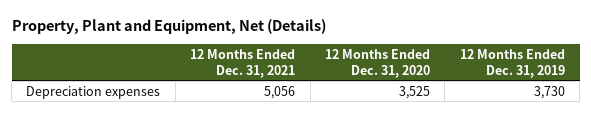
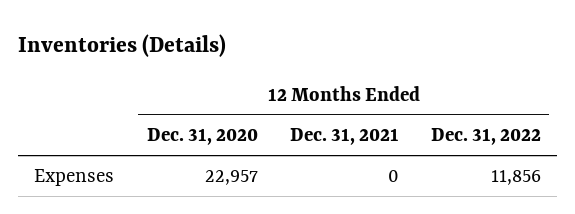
[11,19,326,35] Property, Plant and Equipment, Net (Details) -> [18,34,227,58] Inventories (Details)
[459,48,565,78] 12 Months Ended Dec. 31, 2019 -> none
none -> [430,128,541,146] Dec. 31, 2022
[26,85,161,99] Depreciation expenses -> [34,169,115,187] Expenses
[264,85,296,99] 5,056 -> [387,170,399,183] 0
[398,85,430,99] 3,525 -> [204,170,258,186] 22,957

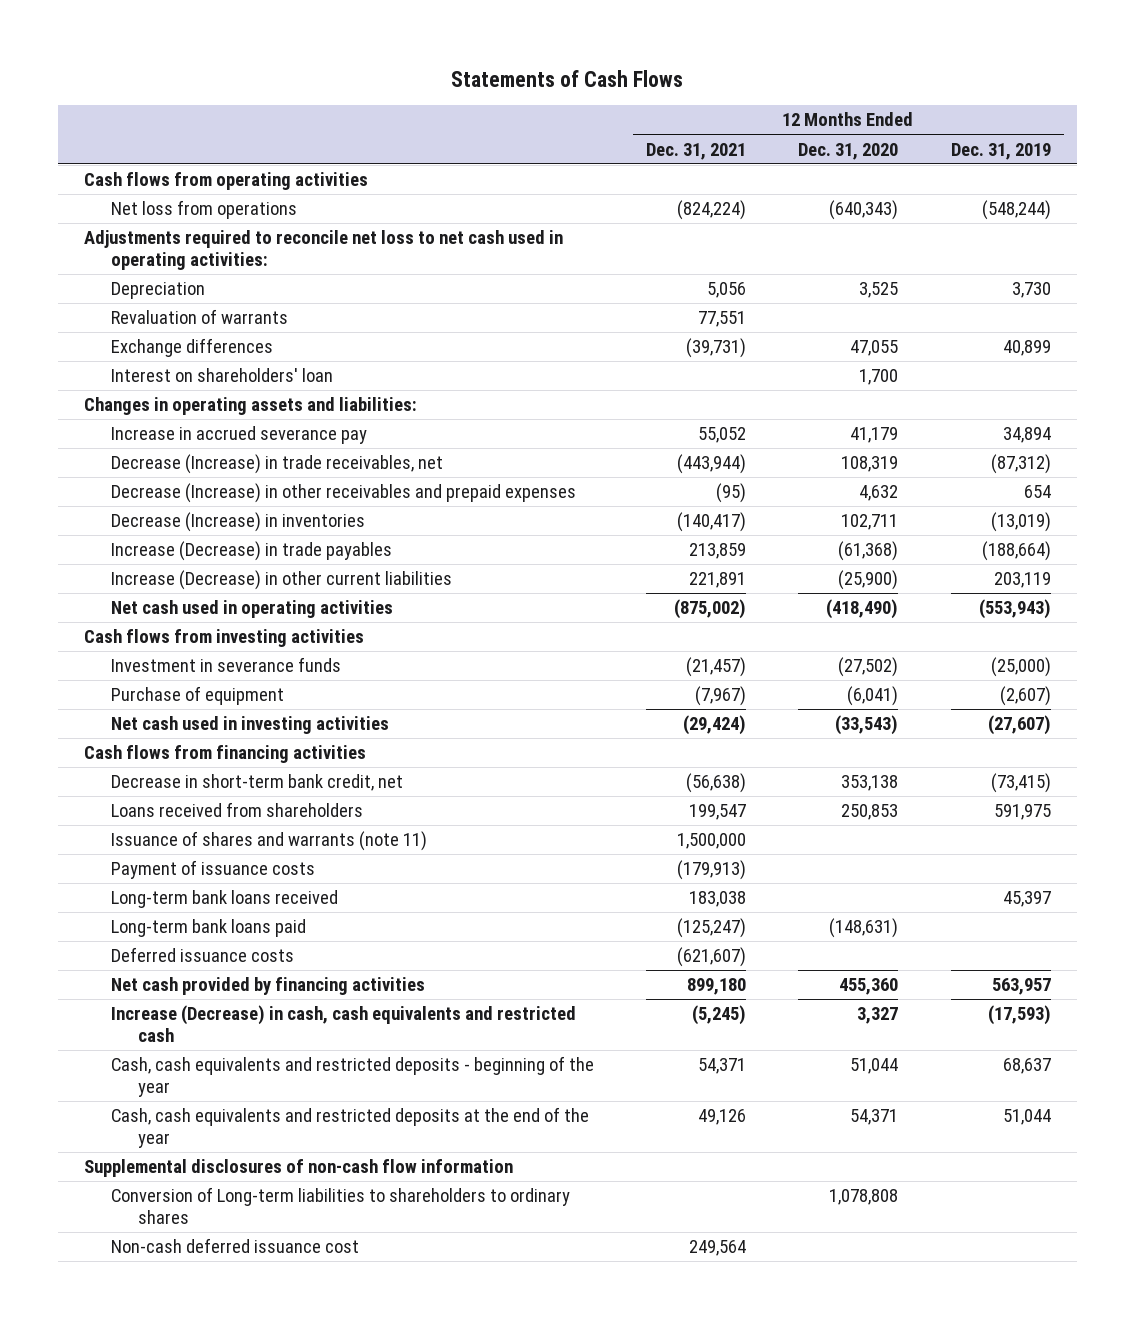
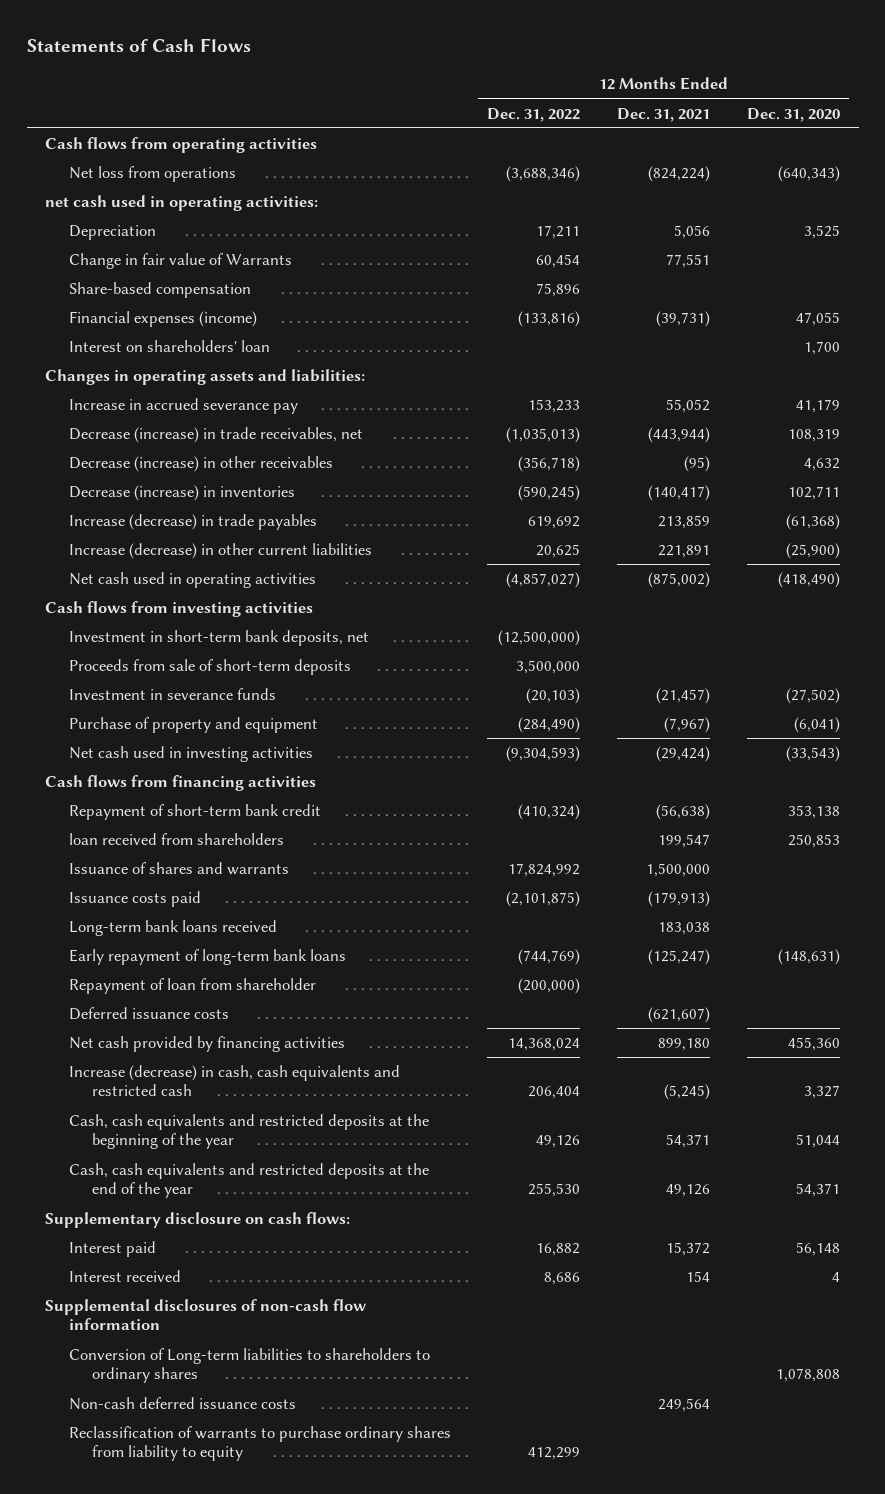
[950,142,1051,160] Dec. 31, 2019 -> none
none -> [487,107,581,122] Dec. 31, 2022
[84,230,564,270] Adjustments required to reconcile net loss to net cash used in operating activities: -> [45,195,319,212] net cash used in operating activities:
[111,309,289,325] Revaluation of warrants -> [68,253,292,270] Change in fair value of Warrants
none -> [68,282,251,299] Share-based compensation
[111,338,274,358] Exchange differences -> [68,311,257,328] Financial expenses (income)
[111,454,444,475] Decrease (Increase) in trade receivables, net -> [68,427,363,444] Decrease (increase) in trade receivables, net
[111,483,577,504] Decrease (Increase) in other receivables and prepaid expenses -> [68,456,333,473] Decrease (increase) in other receivables
[111,512,366,533] Decrease (Increase) in inventories -> [68,485,295,502] Decrease (increase) in inventories
[111,541,393,562] Increase (Decrease) in trade payables -> [68,514,317,531] Increase (decrease) in trade payables
[111,570,453,591] Increase (Decrease) in other current liabilities -> [68,543,372,560] Increase (decrease) in other current liabilities
none -> [68,630,369,647] Investment in short-term bank deposits, net
none -> [68,659,351,676] Proceeds from sale of short-term deposits
[111,686,285,706] Purchase of equipment -> [68,717,318,734] Purchase of property and equipment
[111,774,404,792] Decrease in short-term bank credit, net -> [68,804,321,821] Repayment of short-term bank credit
[111,802,364,818] Loans received from shareholders -> [68,833,284,846] loan received from shareholders
[111,831,428,852] Issuance of shares and warrants (note 11) -> [68,862,289,876] Issuance of shares and warrants
[111,860,316,880] Payment of issuance costs -> [68,891,201,908] Issuance costs paid
[111,919,307,938] Long-term bank loans paid -> [68,949,346,966] Early repayment of long-term bank loans
none -> [68,978,316,995] Repayment of loan from shareholder
[111,1005,577,1042] Increase (Decrease) in cash, cash equivalents and restricted cash -> [68,1065,400,1097] Increase (decrease) in cash, cash equivalents and restricted cash
[111,1056,595,1097] Cash, cash equivalents and restricted deposits - beginning of the year -> [68,1114,429,1150] Cash, cash equivalents and restricted deposits at the beginning of the year
none -> [45,1212,351,1229] Supplementary disclosure on cash flows:
none -> [68,1241,156,1258] Interest paid
none -> [68,1270,181,1283] Interest received
[111,1238,360,1254] Non-cash deferred issuance cost -> [68,1397,296,1411] Non-cash deferred issuance costs
none -> [68,1426,451,1462] Reclassification of warrants to purchase ordinary shares from liability to equity

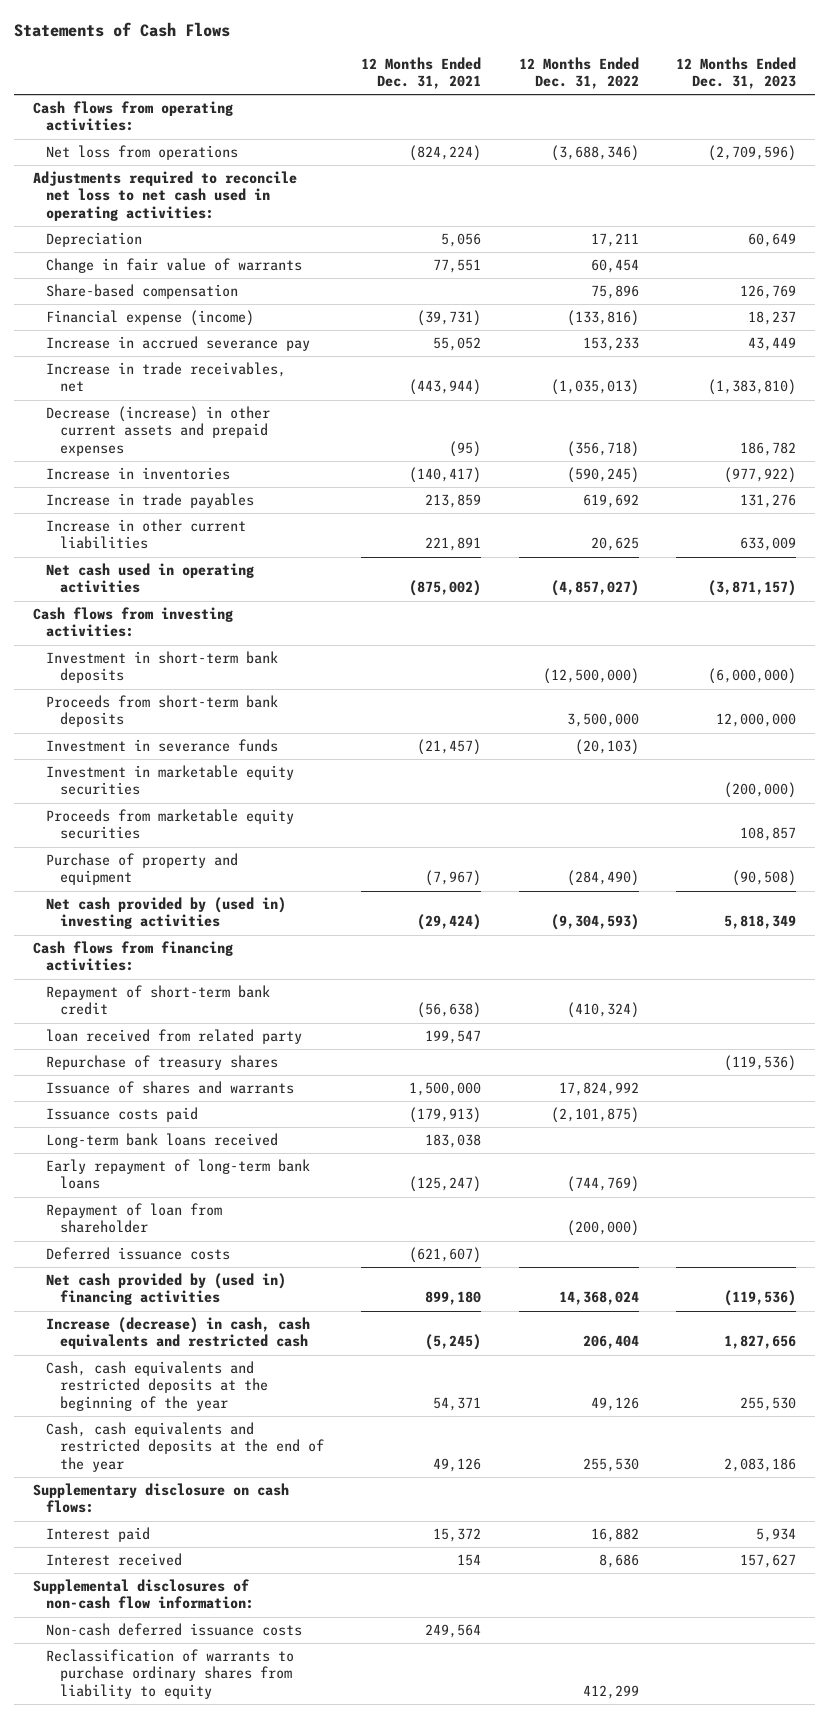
[747,107,841,122] Dec. 31, 2020 -> none
none -> [676,56,797,90] 12 Months Ended Dec. 31, 2023
[45,137,318,154] Cash flows from operating activities -> [32,101,233,132] Cash flows from operating activities:
[45,195,319,212] net cash used in operating activities: -> [32,171,297,221] Adjustments required to reconcile net loss to net cash used in operating activities:
[68,253,292,270] Change in fair value of Warrants -> [46,258,303,274] Change in fair value of warrants
[68,340,270,353] Interest on shareholders' loan -> none
[45,369,366,386] Changes in operating assets and liabilities: -> none
[68,311,257,328] Financial expenses (income) -> [46,310,255,327] Financial expense (income)
[68,456,333,473] Decrease (increase) in other receivables -> none
[68,427,363,444] Decrease (increase) in trade receivables, net -> [46,362,287,393] Increase in trade receivables, net
[68,485,295,502] Decrease (increase) in inventories -> [46,406,271,456] Decrease (increase) in other current assets and prepaid expenses
[518,485,581,502] (590,245) -> [566,440,639,457] (356,718)
[648,485,711,502] (140,417) -> [449,440,482,457] (95)
none -> [46,467,231,481] Increase in inventories
[68,514,317,531] Increase (decrease) in trade payables -> [46,493,255,509] Increase in trade payables
[68,543,372,560] Increase (decrease) in other current liabilities -> [46,519,247,550] Increase in other current liabilities
[45,601,314,618] Cash flows from investing activities -> [32,607,233,638] Cash flows from investing activities:
[68,630,369,647] Investment in short-term bank deposits, net -> [46,651,279,684] Investment in short-term bank deposits
[68,659,351,676] Proceeds from sale of short-term deposits -> [46,695,279,728] Proceeds from short-term bank deposits
none -> [46,765,295,796] Investment in marketable equity securities
none -> [46,809,295,840] Proceeds from marketable equity securities
[68,746,313,763] Net cash used in investing activities -> [46,897,287,930] Net cash provided by (used in) investing activities
[45,775,317,792] Cash flows from financing activities -> [32,941,233,972] Cash flows from financing activities:
[68,833,284,846] loan received from shareholders -> [46,1029,303,1045] loan received from related party
none -> [46,1055,279,1071] Repurchase of treasury shares
[68,1036,345,1053] Net cash provided by financing activities -> [46,1273,287,1306] Net cash provided by (used in) financing activities
[68,1348,430,1384] Conversion of Long-term liabilities to shareholders to ordinary shares -> none
[45,1299,368,1331] Supplemental disclosures of non-cash flow information -> [32,1579,255,1610] Supplemental disclosures of non-cash flow information:

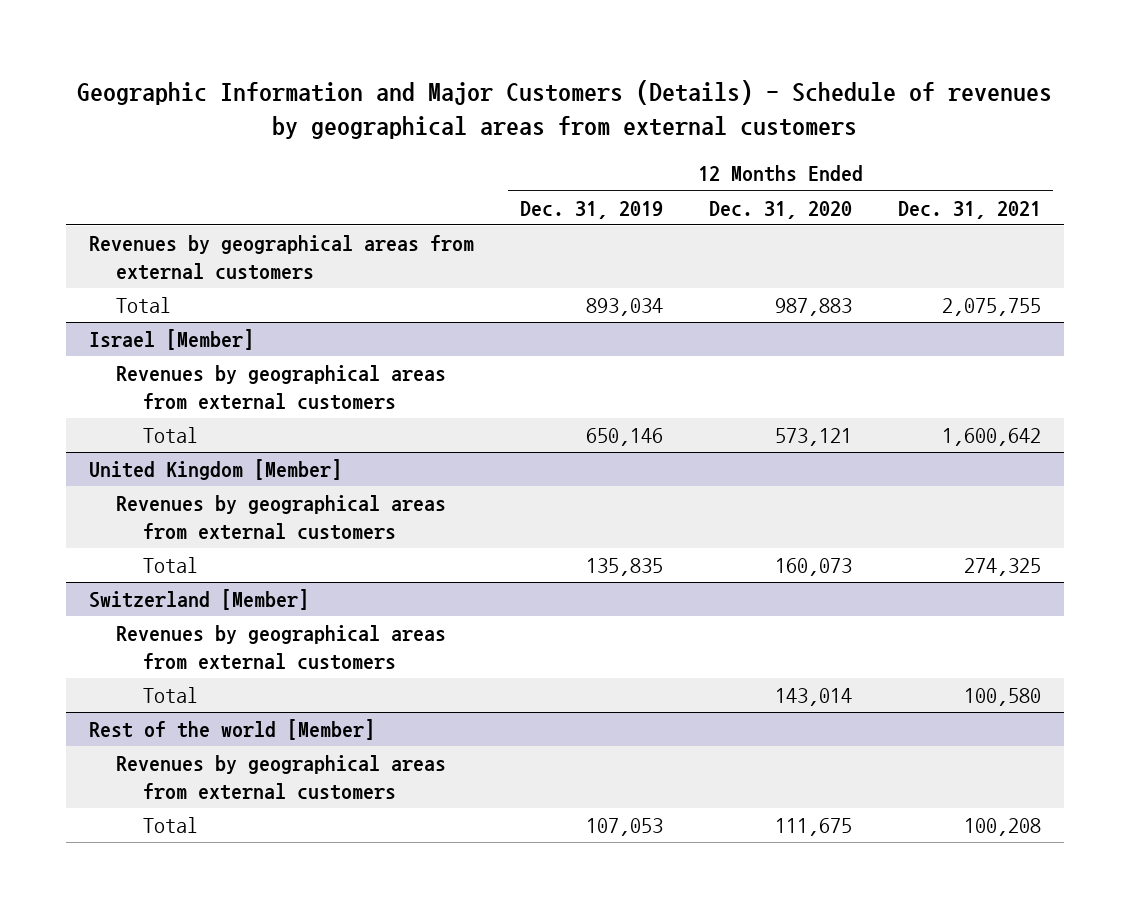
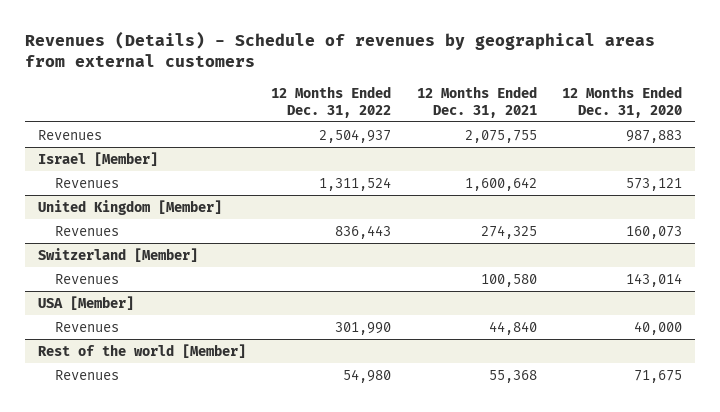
[76,79,1052,140] Geographic Information and Major Customers (Details) - Schedule of revenues by geographical areas from external customers -> [24,31,655,68] Revenues (Details) - Schedule of revenues by geographical areas from external customers
[519,200,663,219] Dec. 31, 2019 -> none
none -> [271,85,392,118] 12 Months Ended Dec. 31, 2022
[88,235,474,280] Revenues by geographical areas from external customers -> none
[115,297,171,314] Total -> [37,129,102,140] Revenues
[115,365,446,410] Revenues by geographical areas from external customers -> none
[142,427,198,444] Total -> [54,177,119,188] Revenues
[115,495,446,540] Revenues by geographical areas from external customers -> none
[142,557,198,574] Total -> [54,225,119,236] Revenues
[115,625,446,670] Revenues by geographical areas from external customers -> none
[142,687,198,704] Total -> [54,273,119,284] Revenues
none -> [37,295,134,310] USA [Member]
none -> [54,321,119,332] Revenues
[115,755,446,800] Revenues by geographical areas from external customers -> none
[142,817,198,834] Total -> none
none -> [54,369,119,380] Revenues

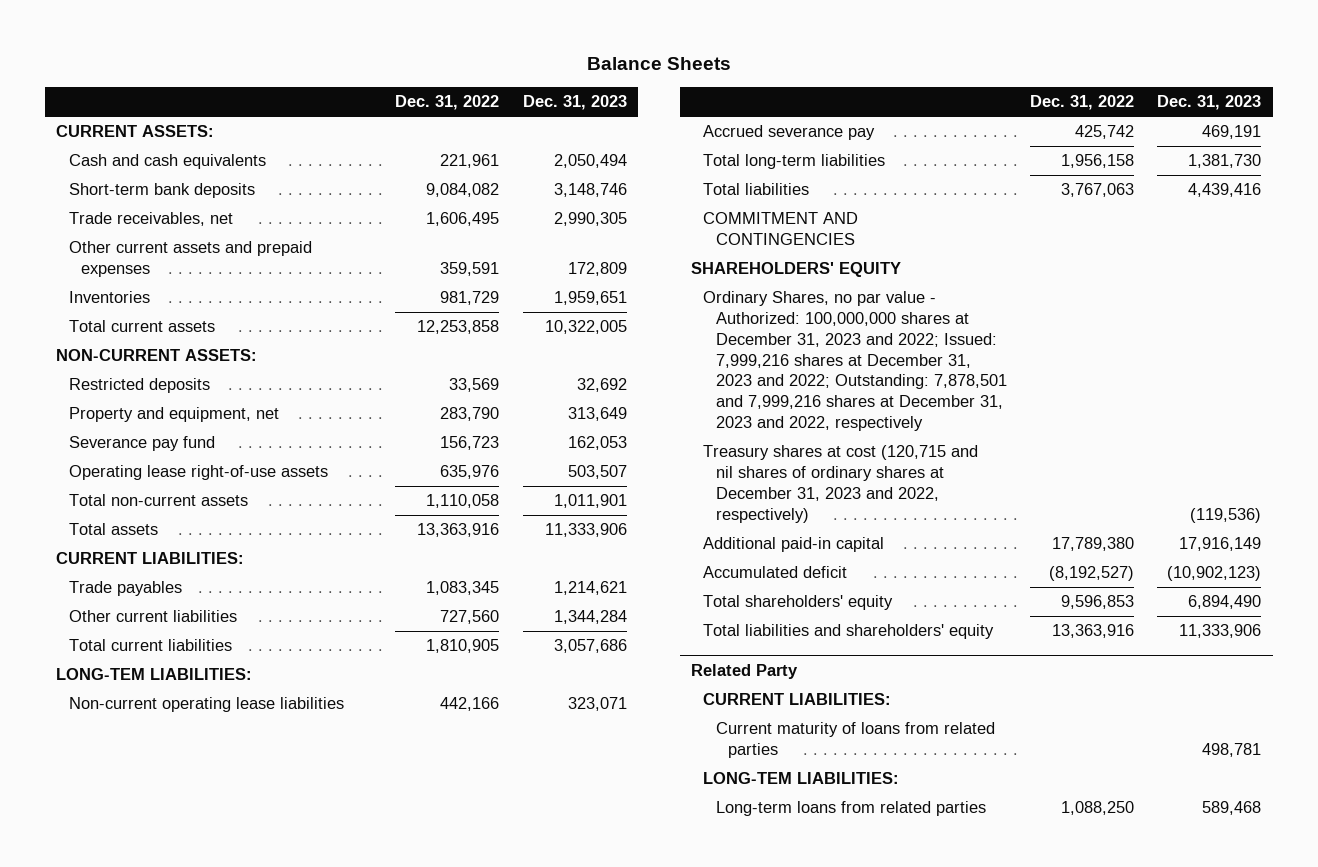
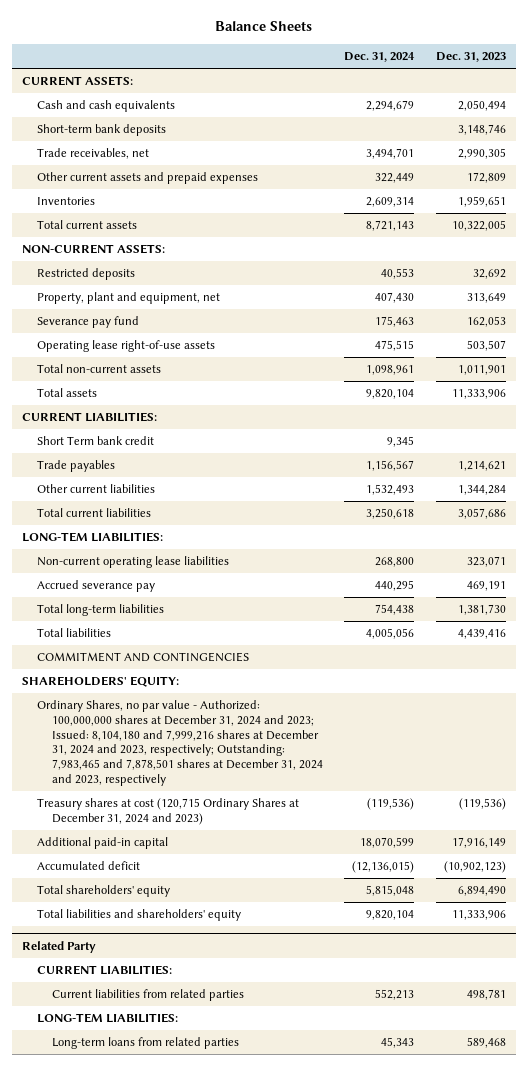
[395,95,500,111] Dec. 31, 2022 -> none
none -> [344,52,416,63] Dec. 31, 2024
[68,407,279,423] Property and equipment, net -> [37,292,221,305] Property, plant and equipment, net
none -> [37,436,155,446] Short Term bank credit
[691,262,902,278] SHAREHOLDERS' EQUITY -> [22,676,180,688] SHAREHOLDERS' EQUITY:
[703,291,1007,431] Ordinary Shares, no par value - Authorized: 100,000,000 shares at December 31, 2023 and 2022; Issued: 7,999,216 shares at December 31, 2023 and 2022; Outstanding: 7,878,501 and 7,999,216 shares at December 31, 2023 and 2022, respectively -> [37,700,324,786] Ordinary Shares, no par value - Authorized: 100,000,000 shares at December 31, 2024 and 2023; Issued: 8,104,180 and 7,999,216 shares at December 31, 2024 and 2023, respectively; Outstanding: 7,983,465 and 7,878,501 shares at December 31, 2024 and 2023, respectively
[703,445,979,523] Treasury shares at cost (120,715 and nil shares of ordinary shares at December 31, 2023 and 2022, respectively) -> [37,798,300,825] Treasury shares at cost (120,715 Ordinary Shares at December 31, 2024 and 2023)
[715,722,995,759] Current maturity of loans from related parties -> [52,989,245,1002] Current liabilities from related parties

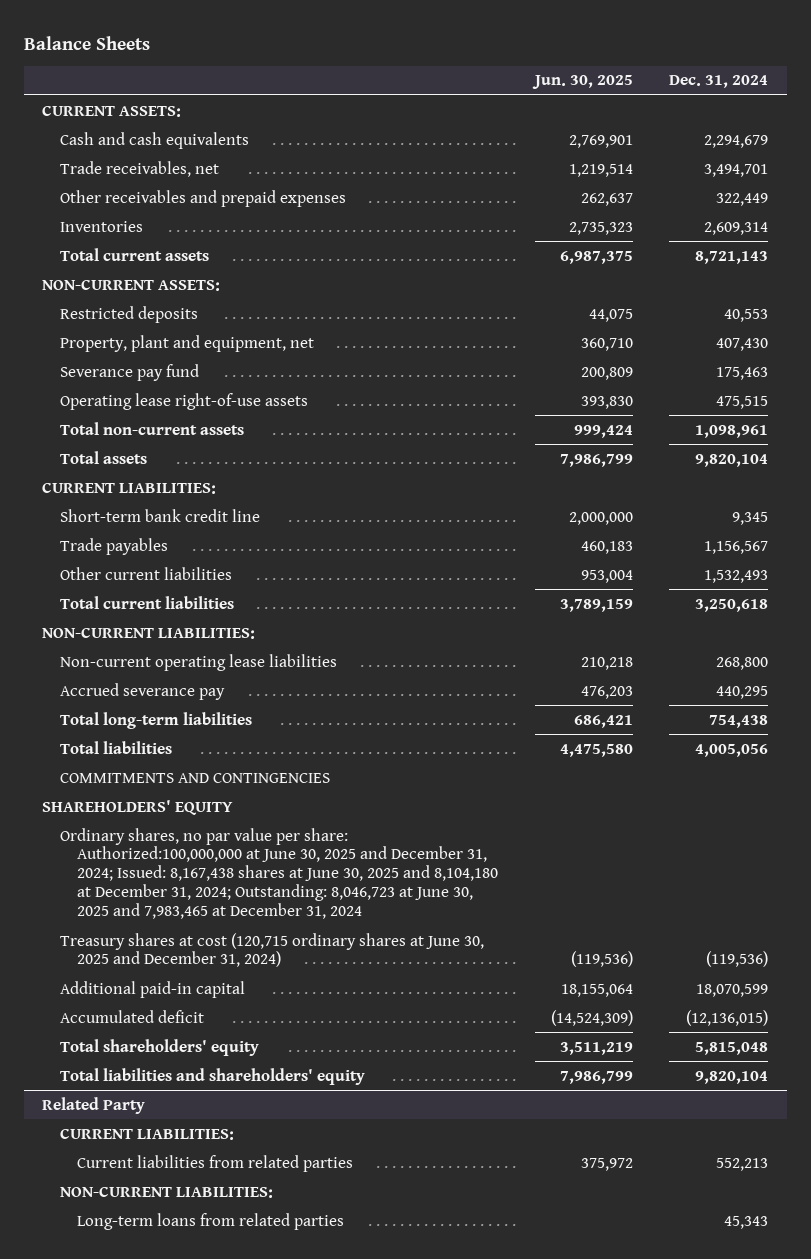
[435,52,506,63] Dec. 31, 2023 -> none
none -> [531,75,633,90] Jun. 30, 2025
[37,124,167,137] Short-term bank deposits -> none
[37,172,259,185] Other current assets and prepaid expenses -> [59,189,346,207] Other receivables and prepaid expenses
[37,436,155,446] Short Term bank credit -> [59,508,260,522] Short-term bank credit line
[22,532,164,543] LONG-TEM LIABILITIES: -> [42,626,256,639] NON-CURRENT LIABILITIES:
[37,652,250,663] COMMITMENT AND CONTINGENCIES -> [59,772,330,783] COMMITMENTS AND CONTINGENCIES
[22,676,180,688] SHAREHOLDERS' EQUITY: -> [42,799,234,815] SHAREHOLDERS' EQUITY
[37,700,324,786] Ordinary Shares, no par value - Authorized: 100,000,000 shares at December 31, 2024 and 2023; Issued: 8,104,180 and 7,999,216 shares at December 31, 2024 and 2023, respectively; Outstanding: 7,983,465 and 7,878,501 shares at December 31, 2024 and 2023, respectively -> [59,827,498,920] Ordinary shares, no par value per share: Authorized:100,000,000 at June 30, 2025 and December 31, 2024; Issued: 8,167,438 shares at June 30, 2025 and 8,104,180 at December 31, 2024; Outstanding: 8,046,723 at June 30, 2025 and 7,983,465 at December 31, 2024
[37,798,300,825] Treasury shares at cost (120,715 Ordinary Shares at December 31, 2024 and 2023) -> [59,932,484,968] Treasury shares at cost (120,715 ordinary shares at June 30, 2025 and December 31, 2024)
[37,1013,179,1024] LONG-TEM LIABILITIES: -> [59,1185,273,1198] NON-CURRENT LIABILITIES:

